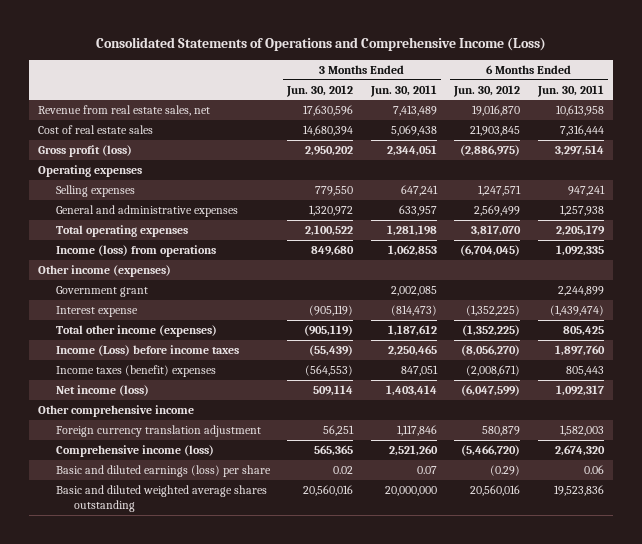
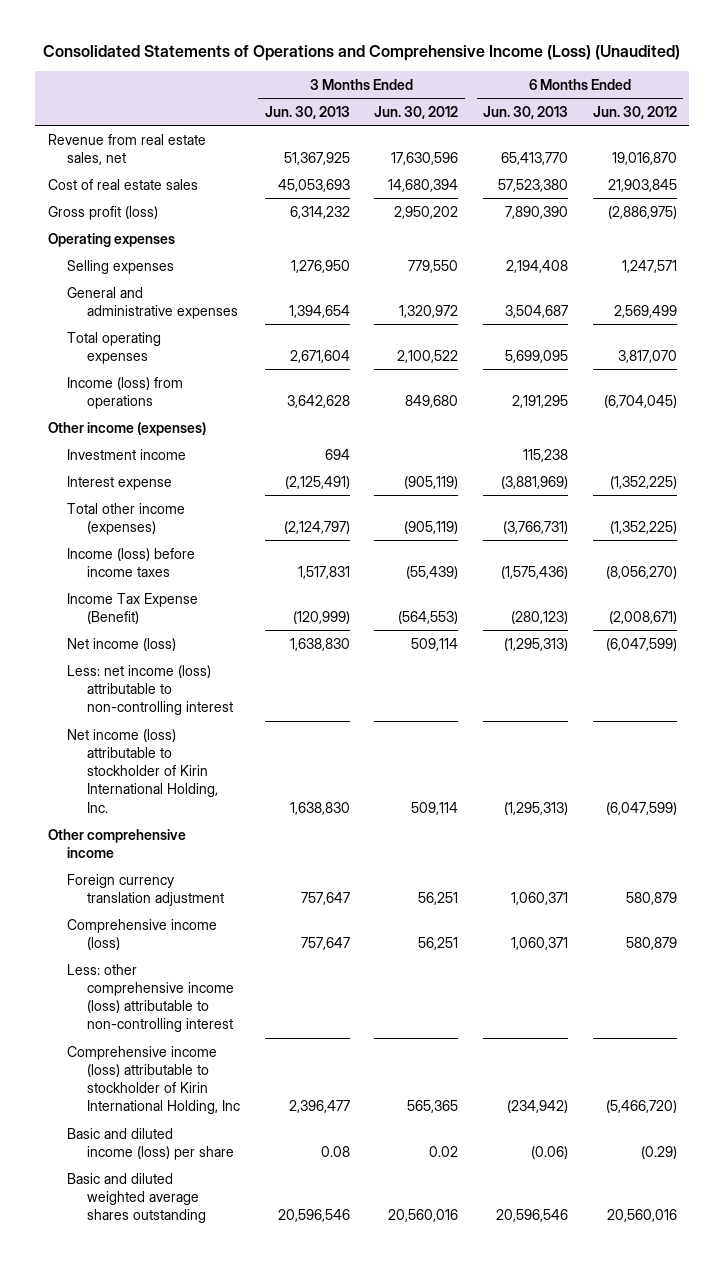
[95,36,546,51] Consolidated Statements of Operations and Comprehensive Income (Loss) -> [43,45,681,62] Consolidated Statements of Operations and Comprehensive Income (Loss) (Unaudited)
[369,84,437,97] Jun. 30, 2011 -> none
[537,84,605,97] Jun. 30, 2011 -> none
none -> [264,105,350,119] Jun. 30, 2013
none -> [483,105,569,119] Jun. 30, 2013
[55,285,148,297] Government grant -> none
none -> [67,448,187,460] Investment income
[55,344,239,356] Income (Loss) before income taxes -> [67,547,196,577] Income (loss) before income taxes
[55,364,216,377] Income taxes (benefit) expenses -> [67,592,199,624] Income Tax Expense (Benefit)
none -> [67,664,233,716] Less: net income (loss) attributable to non-controlling interest
none -> [67,728,218,813] Net income (loss) attributable to stockholder of Kirin International Holding, Inc.
[314,444,354,456] 565,365 -> [418,936,459,950] 56,251
[461,444,521,456] (5,466,720) -> [625,936,677,950] 580,879
none -> [67,963,234,1033] Less: other comprehensive income (loss) attributable to non-controlling interest
none -> [67,1045,240,1115] Comprehensive income (loss) attributable to stockholder of Kirin International Holding, Inc
[55,464,271,477] Basic and diluted earnings (loss) per share -> [67,1127,234,1160] Basic and diluted income (loss) per share

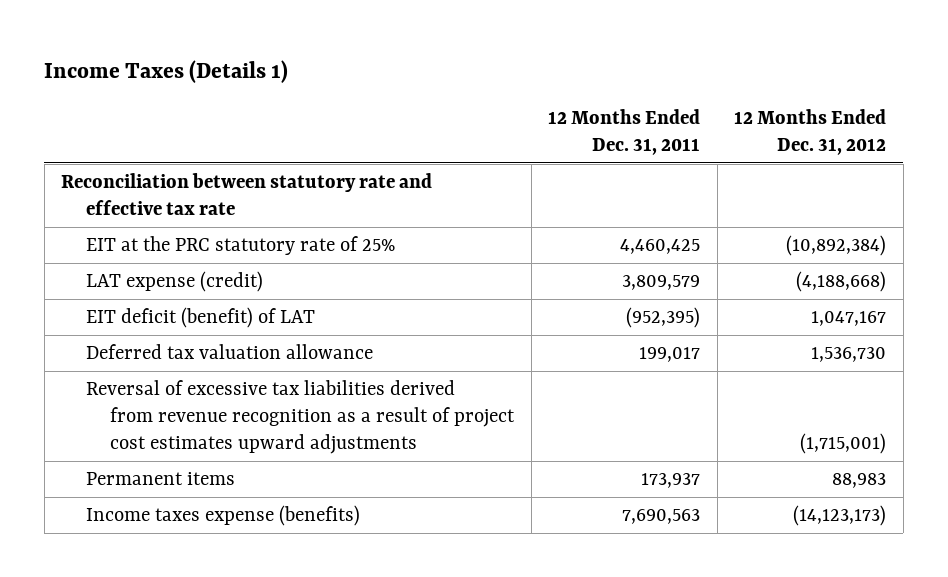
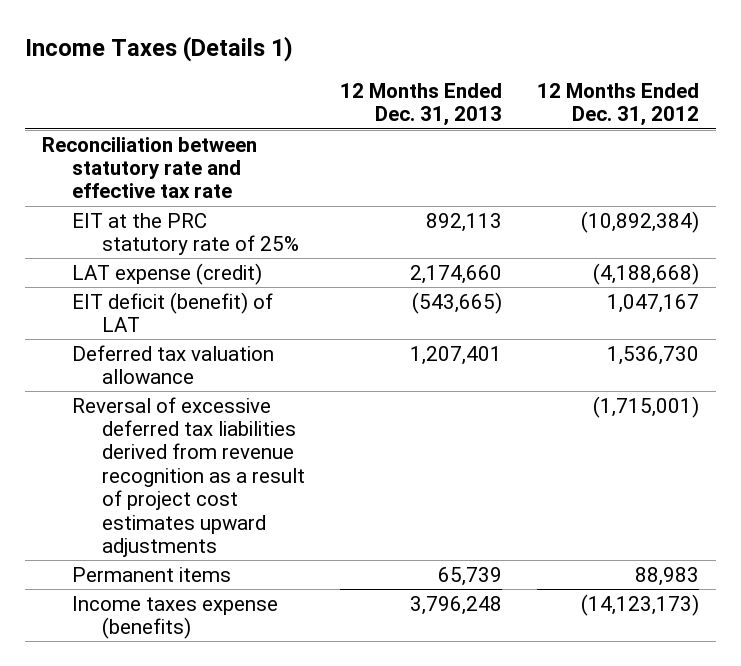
[548,108,701,156] 12 Months Ended Dec. 31, 2011 -> none
none -> [339,82,502,127] 12 Months Ended Dec. 31, 2013
[85,380,516,455] Reversal of excessive tax liabilities derived from revenue recognition as a result of project cost estimates upward adjustments -> [71,396,305,558] Reversal of excessive deferred tax liabilities derived from revenue recognition as a result of project cost estimates upward adjustments

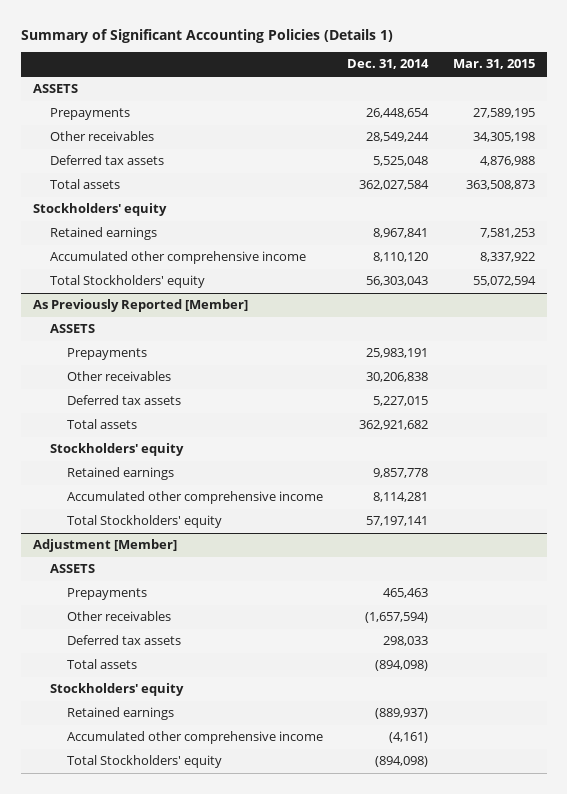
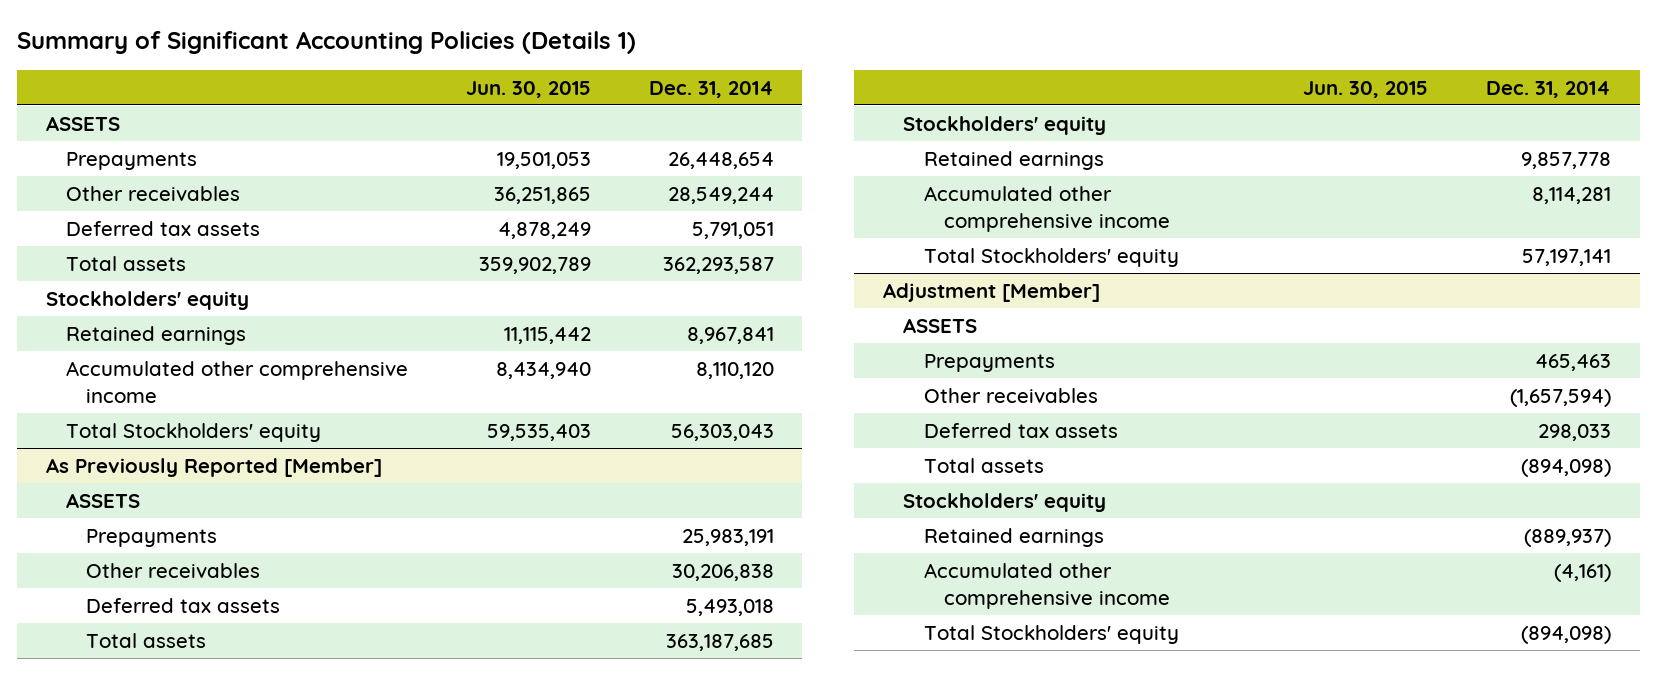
[452,59,535,70] Mar. 31, 2015 -> none
none -> [465,80,591,98] Jun. 30, 2015
[373,156,429,167] 5,525,048 -> [691,222,774,240] 5,791,051
[359,180,430,191] 362,027,584 -> [662,257,774,275] 362,293,587
[373,396,429,407] 5,227,015 -> [685,599,774,617] 5,493,018
[359,420,429,431] 362,921,682 -> [665,634,774,652] 363,187,685

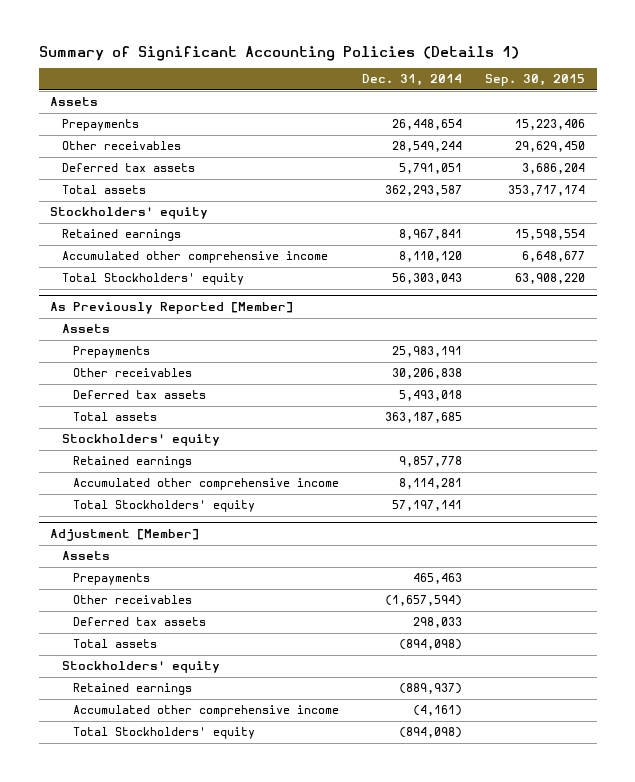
[465,80,591,98] Jun. 30, 2015 -> none
none -> [485,74,586,87] Sep. 30, 2015
[45,116,120,132] ASSETS -> [50,97,99,107] Assets
[65,493,140,509] ASSETS -> [61,324,110,334] Assets
[903,318,978,334] ASSETS -> [61,551,110,561] Assets

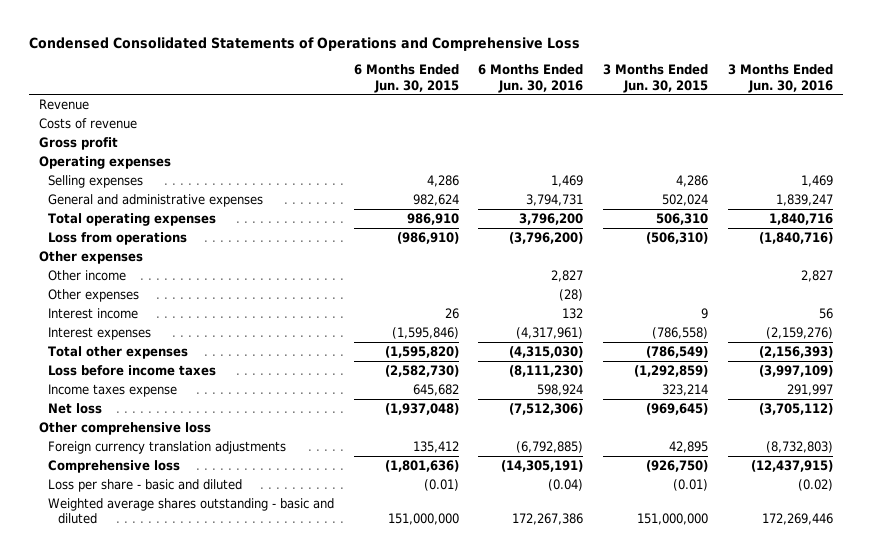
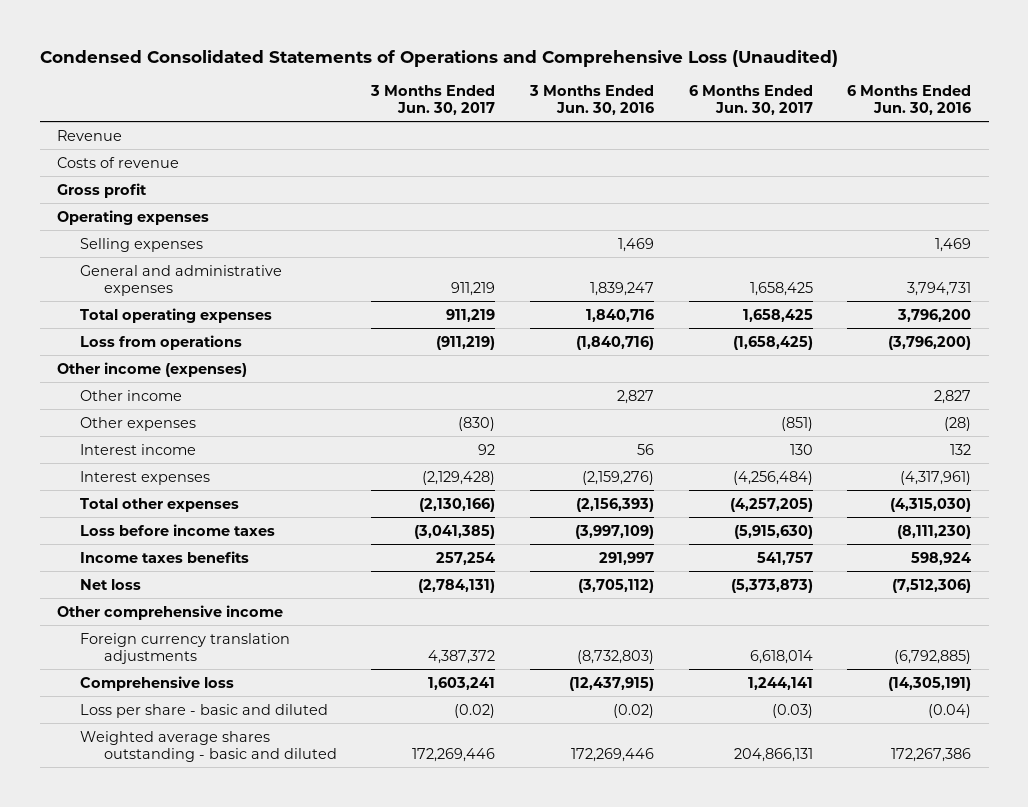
[28,36,580,51] Condensed Consolidated Statements of Operations and Comprehensive Loss -> [39,49,838,67] Condensed Consolidated Statements of Operations and Comprehensive Loss (Unaudited)
[353,64,459,93] 6 Months Ended Jun. 30, 2015 -> none
[603,64,709,93] 3 Months Ended Jun. 30, 2015 -> none
none -> [370,84,496,116] 3 Months Ended Jun. 30, 2017
none -> [688,84,813,116] 6 Months Ended Jun. 30, 2017
[38,250,143,264] Other expenses -> [57,361,248,377] Other income (expenses)
[48,383,178,397] Income taxes expense -> [80,550,250,563] Income taxes benefits
[38,421,211,435] Other comprehensive loss -> [57,604,284,620] Other comprehensive income

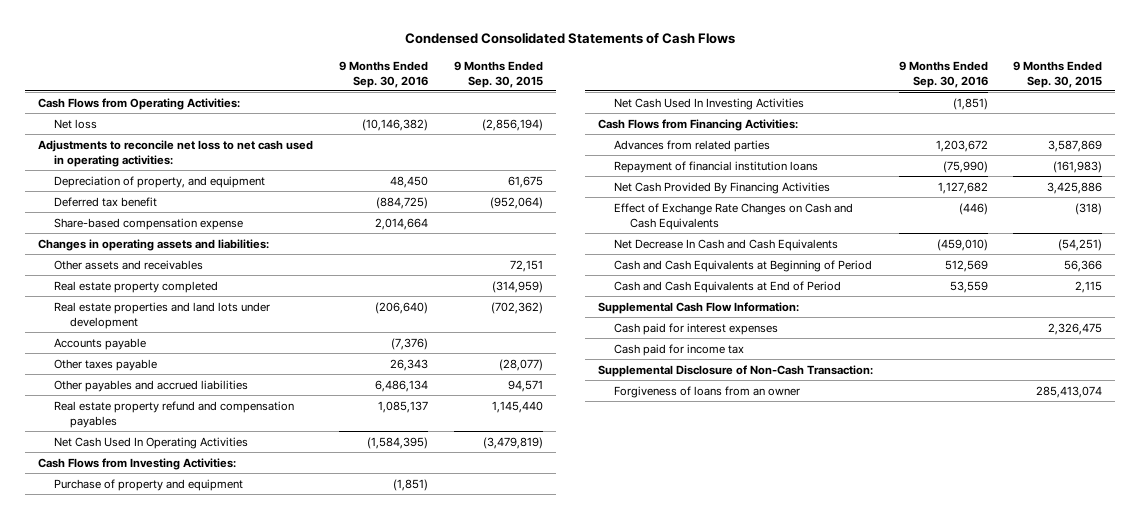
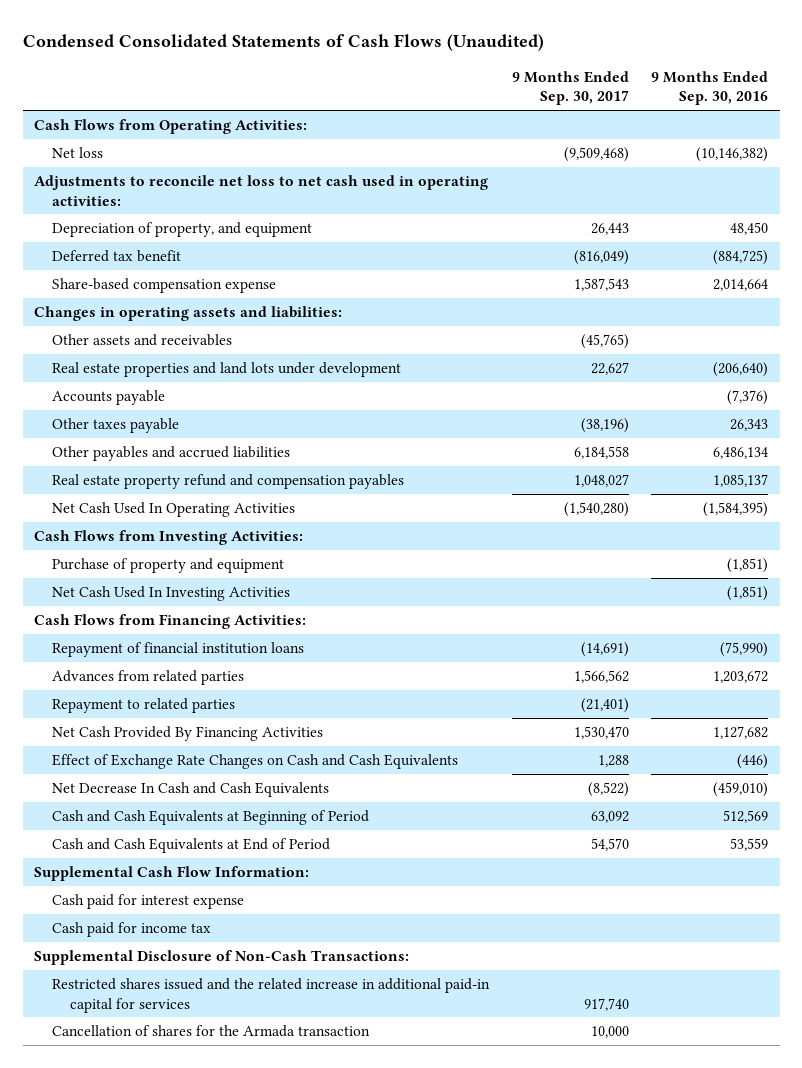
[405,32,736,45] Condensed Consolidated Statements of Cash Flows -> [22,33,544,51] Condensed Consolidated Statements of Cash Flows (Unaudited)
[453,60,543,88] 9 Months Ended Sep. 30, 2015 -> none
none -> [511,70,629,106] 9 Months Ended Sep. 30, 2017
[54,280,219,293] Real estate property completed -> none
[613,139,770,152] Advances from related parties -> [52,669,245,685] Advances from related parties
none -> [52,697,236,713] Repayment to related parties
[613,322,778,335] Cash paid for interest expenses -> [52,893,245,909] Cash paid for interest expense
[613,385,800,398] Forgiveness of loans from an owner -> none
[597,364,873,377] Supplemental Disclosure of Non-Cash Transaction: -> [33,949,409,965] Supplemental Disclosure of Non-Cash Transactions:
none -> [52,977,491,1013] Restricted shares issued and the related increase in additional paid-in capital for services
none -> [52,1024,371,1037] Cancellation of shares for the Armada transaction

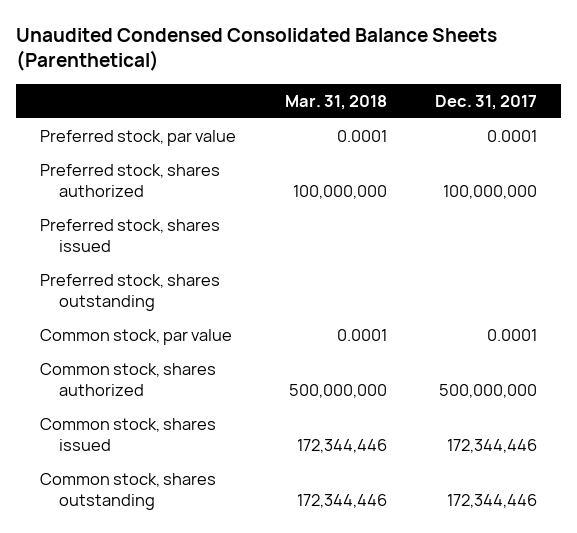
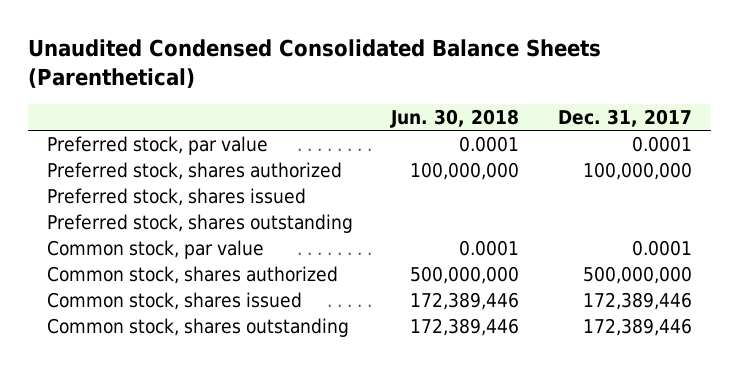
[284,94,387,110] Mar. 31, 2018 -> none
none -> [390,108,520,128] Jun. 30, 2018
[447,439,538,454] 172,344,446 -> [582,292,692,311] 172,389,446
[447,494,538,509] 172,344,446 -> [582,318,692,337] 172,389,446

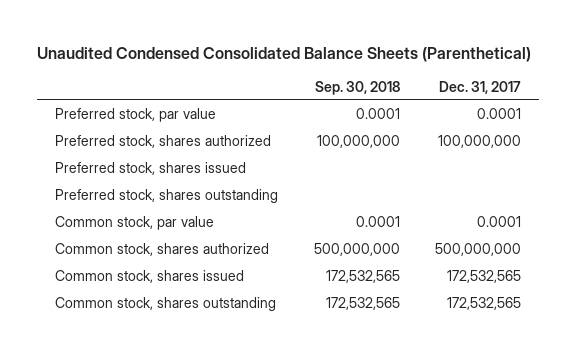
[390,108,520,128] Jun. 30, 2018 -> none
none -> [314,80,400,95] Sep. 30, 2018
[582,292,692,311] 172,389,446 -> [447,270,522,284] 172,532,565
[582,318,692,337] 172,389,446 -> [447,297,522,311] 172,532,565

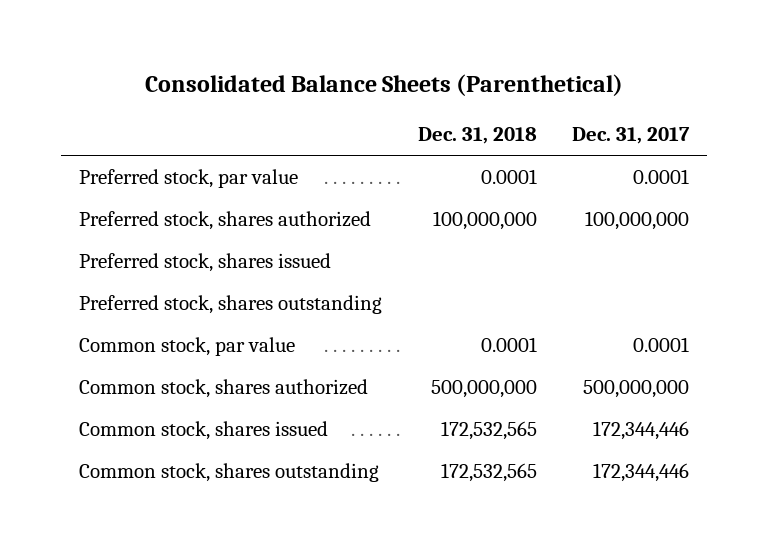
[37,47,532,63] Unaudited Condensed Consolidated Balance Sheets (Parenthetical) -> [145,74,624,97] Consolidated Balance Sheets (Parenthetical)
[314,80,400,95] Sep. 30, 2018 -> none
none -> [417,127,537,145] Dec. 31, 2018
[447,270,522,284] 172,532,565 -> [593,421,690,441] 172,344,446
[447,297,522,311] 172,532,565 -> [593,463,690,483] 172,344,446

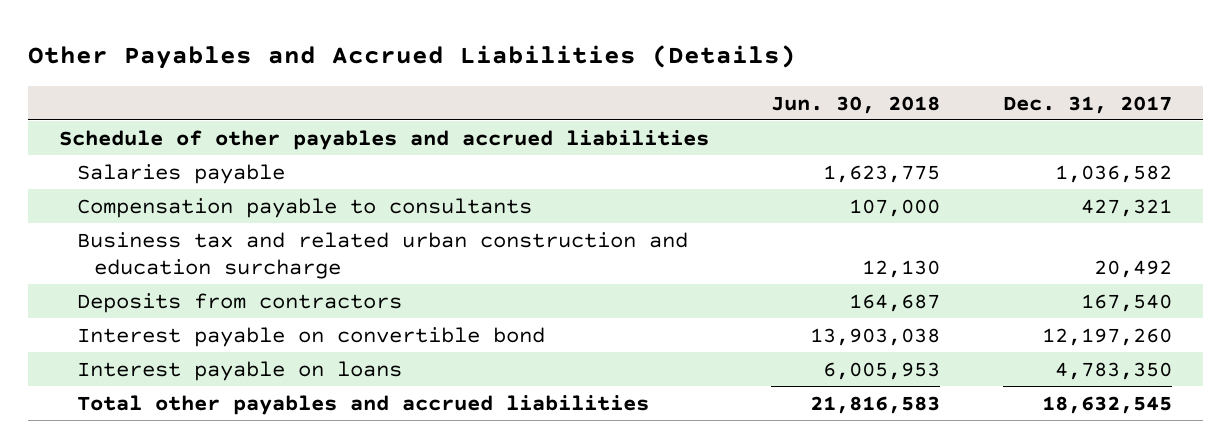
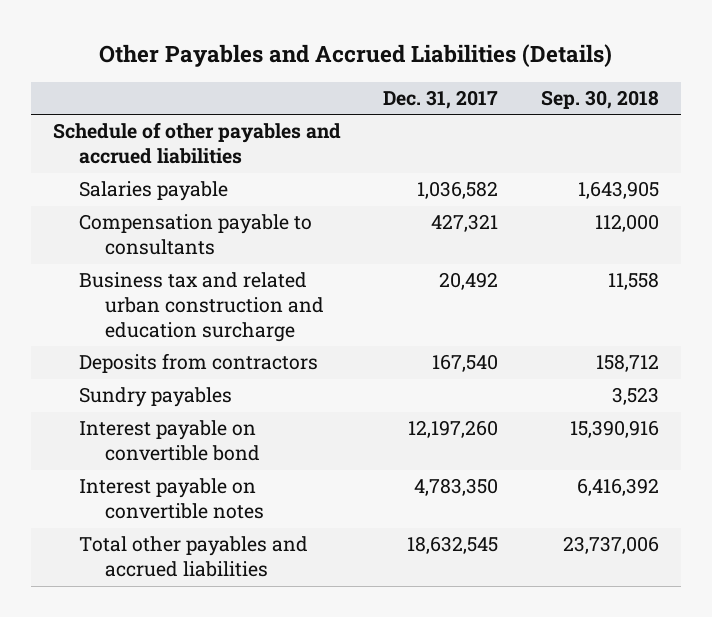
[771,95,941,114] Jun. 30, 2018 -> none
none -> [541,89,660,109] Sep. 30, 2018
none -> [78,387,232,408] Sundry payables
[76,360,402,381] Interest payable on loans -> [78,478,264,520] Interest payable on convertible notes

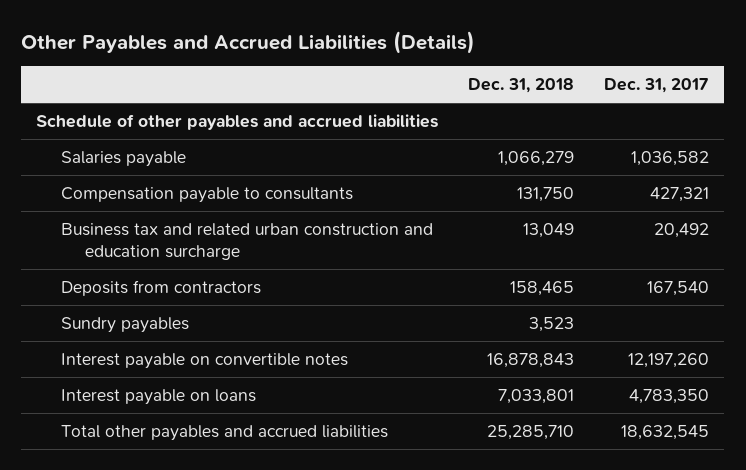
[541,89,660,109] Sep. 30, 2018 -> none
none -> [468,78,575,94] Dec. 31, 2018
[78,420,260,462] Interest payable on convertible bond -> [60,353,348,370] Interest payable on convertible notes
[78,478,264,520] Interest payable on convertible notes -> [60,389,256,406] Interest payable on loans

